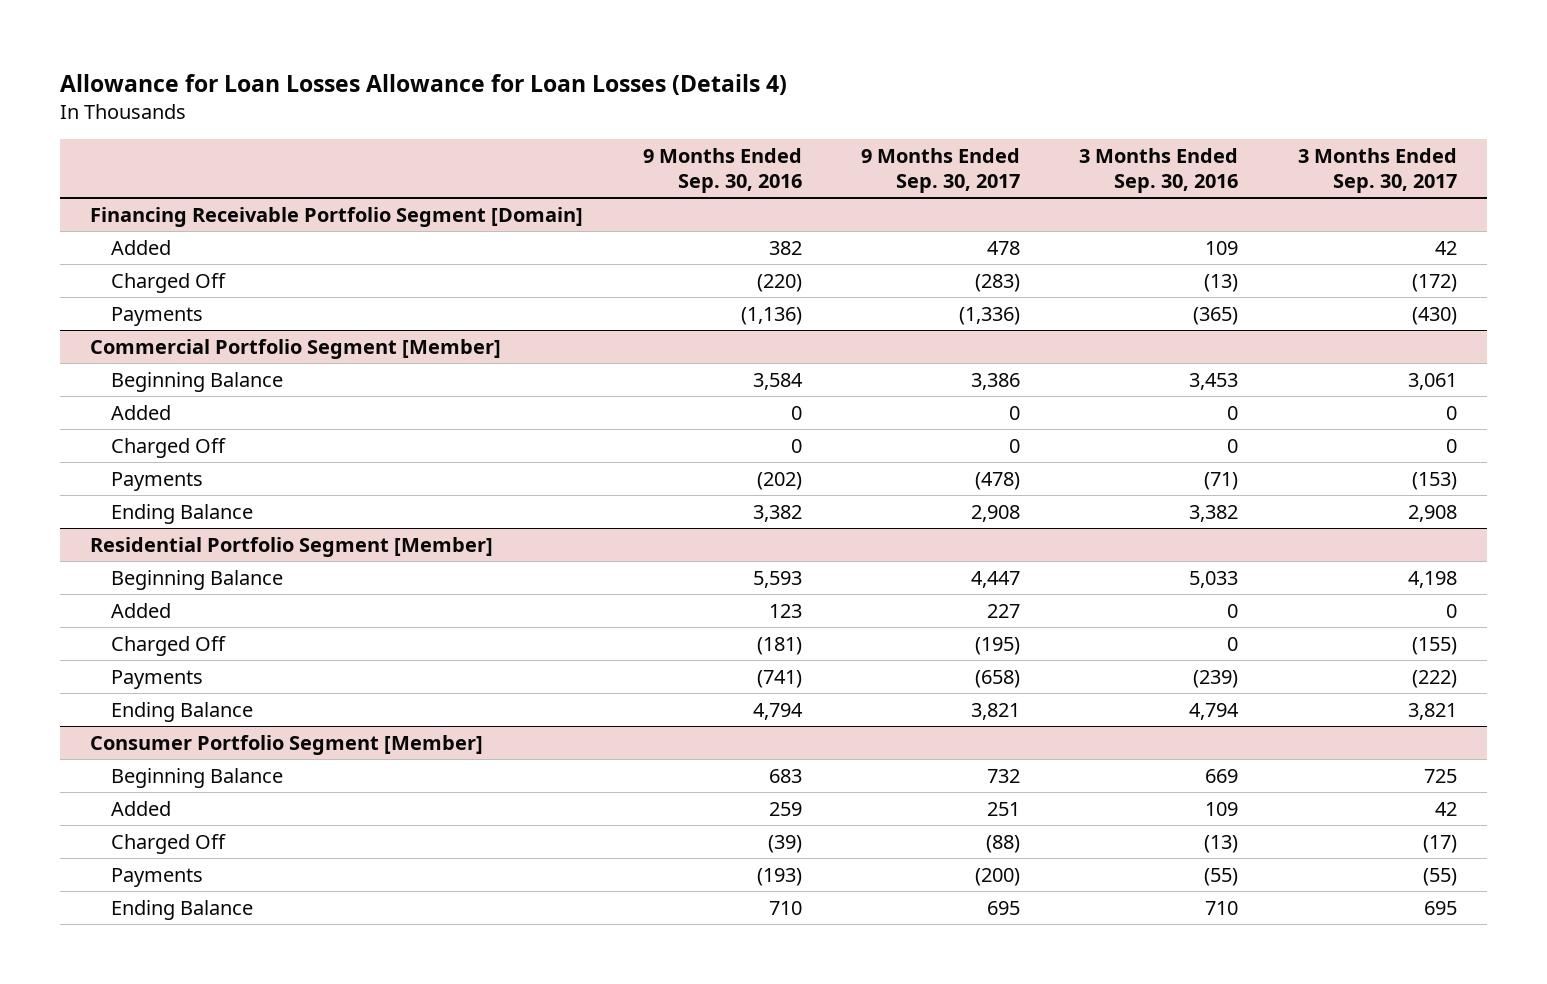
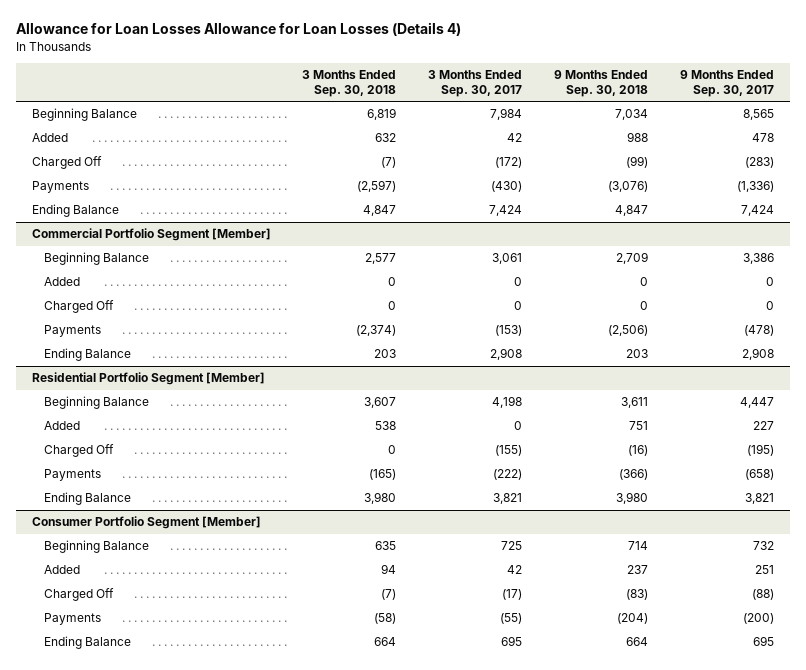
[642,147,802,193] 9 Months Ended Sep. 30, 2016 -> none
[1079,147,1239,193] 3 Months Ended Sep. 30, 2016 -> none
none -> [302,69,397,98] 3 Months Ended Sep. 30, 2018
none -> [554,69,649,98] 9 Months Ended Sep. 30, 2018
[90,206,584,227] Financing Receivable Portfolio Segment [Domain] -> none
none -> [31,108,137,122] Beginning Balance
none -> [31,204,119,218] Ending Balance

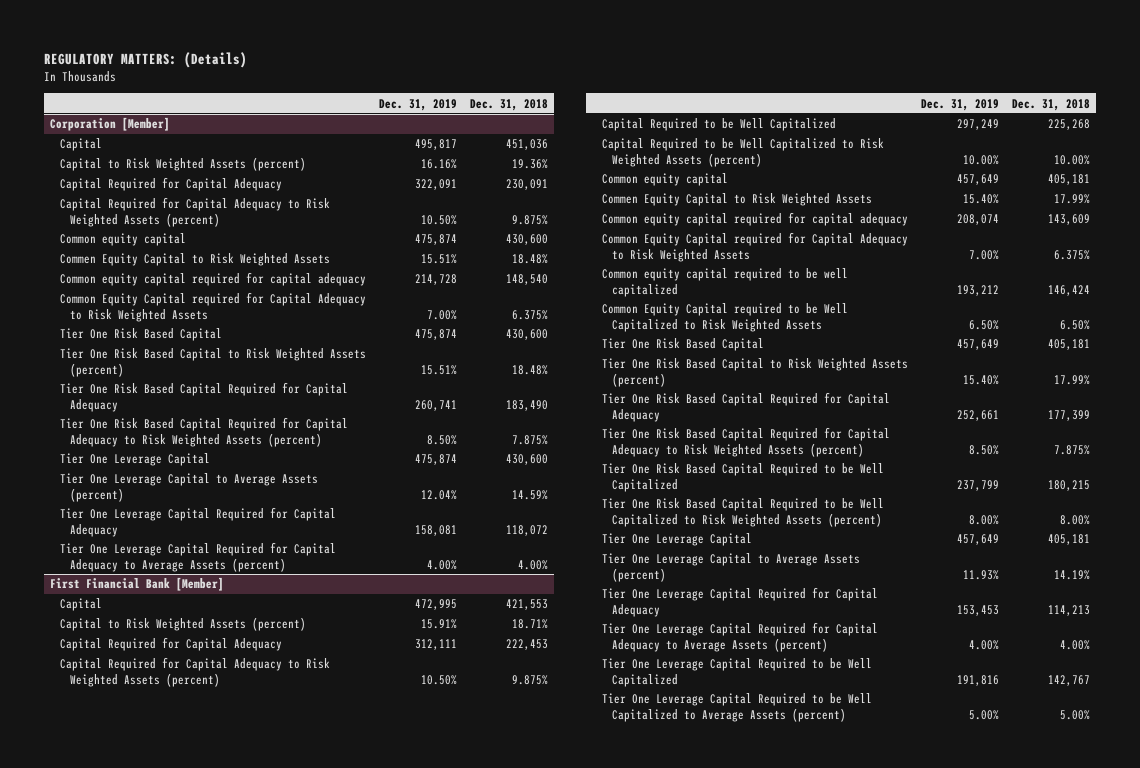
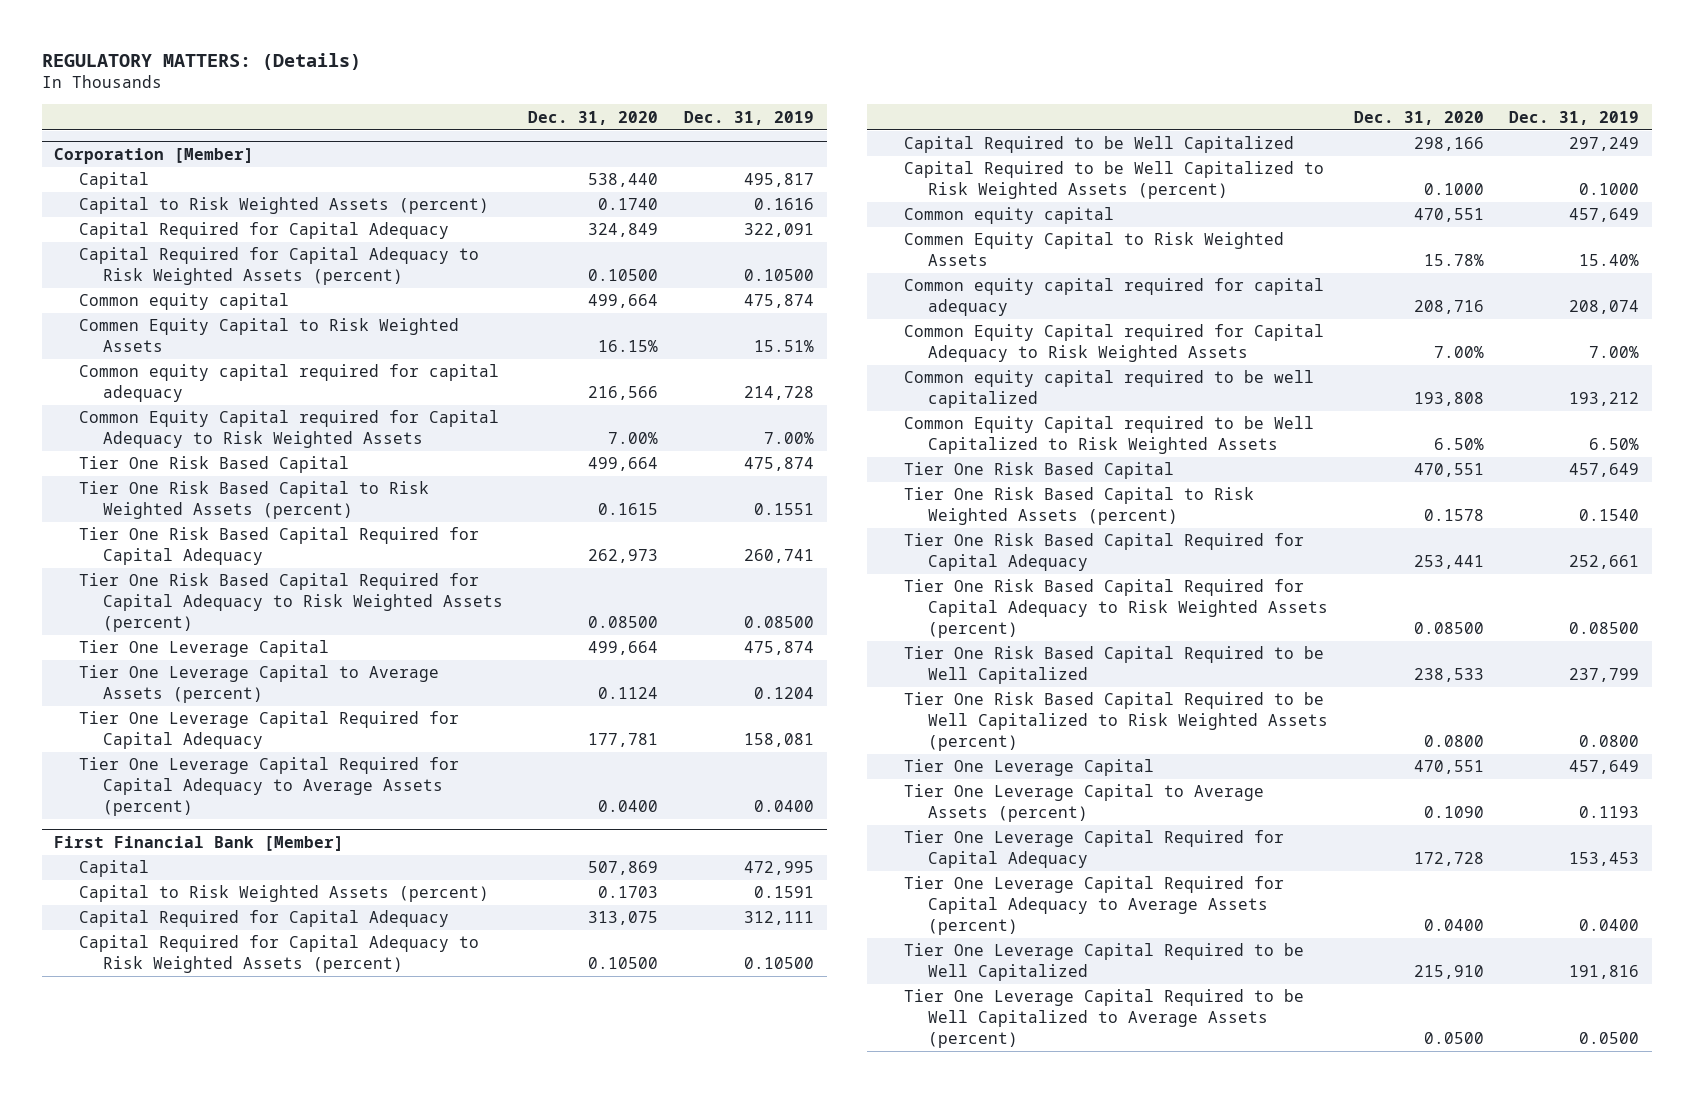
[469,98,548,111] Dec. 31, 2018 -> none
none -> [528,110,659,125] Dec. 31, 2020
[420,159,457,170] 16.16% -> [754,198,815,211] 0.1616
[420,214,457,225] 10.50% -> [744,269,815,282] 0.10500
[420,364,457,375] 15.51% -> [754,503,815,516] 0.1551
[426,434,457,445] 8.50% -> [744,616,815,629] 0.08500
[420,489,457,500] 12.04% -> [754,687,815,700] 0.1204
[426,559,457,570] 4.00% -> [754,800,815,813] 0.0400
[420,619,457,630] 15.91% -> [754,886,815,899] 0.1591
[420,674,457,685] 10.50% -> [744,957,815,970] 0.10500
[962,154,999,165] 10.00% -> [1579,183,1640,196] 0.1000
[962,374,999,385] 15.40% -> [1579,509,1640,522] 0.1540
[968,444,999,455] 8.50% -> [1569,622,1640,635] 0.08500
[968,514,999,525] 8.00% -> [1579,735,1640,748] 0.0800
[962,569,999,580] 11.93% -> [1579,806,1640,819] 0.1193
[968,639,999,650] 4.00% -> [1579,919,1640,932] 0.0400
[968,709,999,720] 5.00% -> [1579,1032,1640,1045] 0.0500

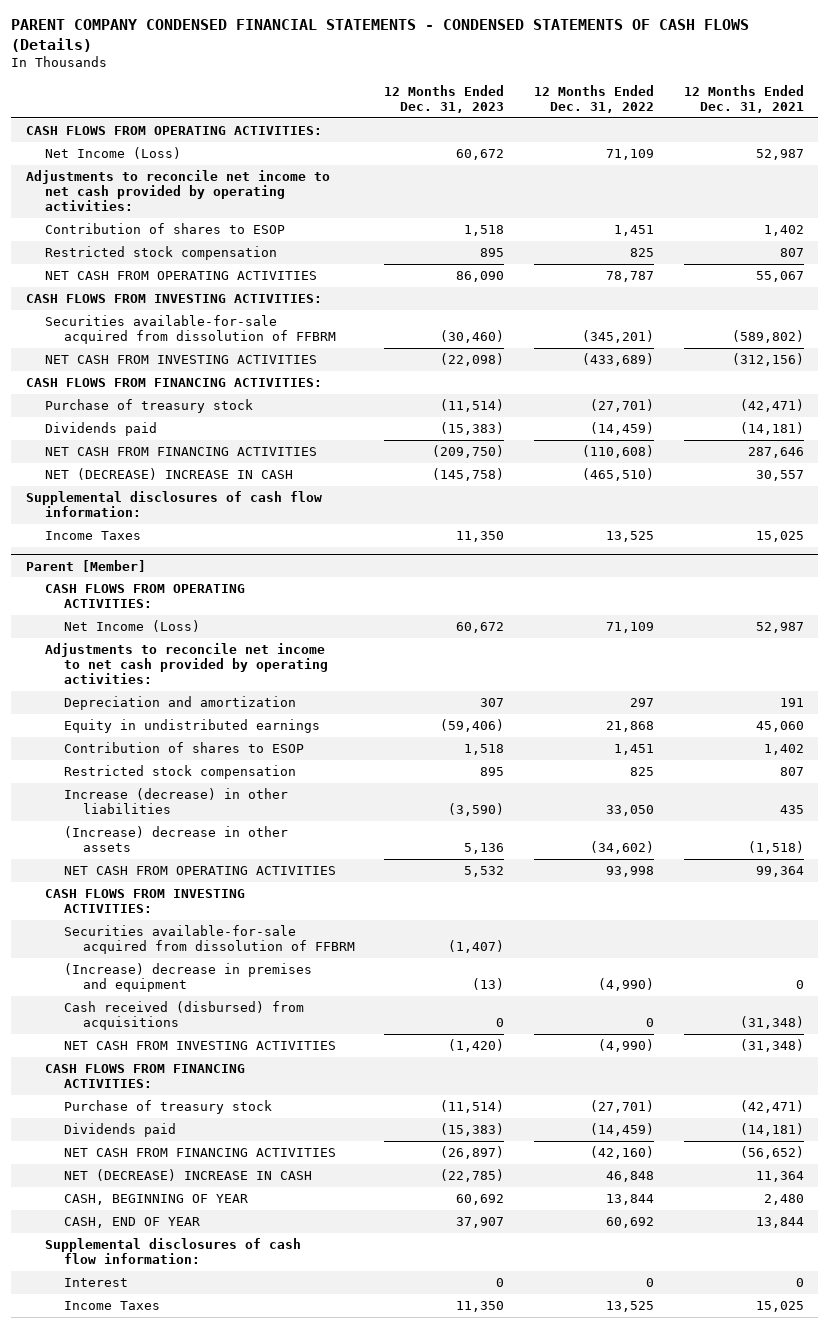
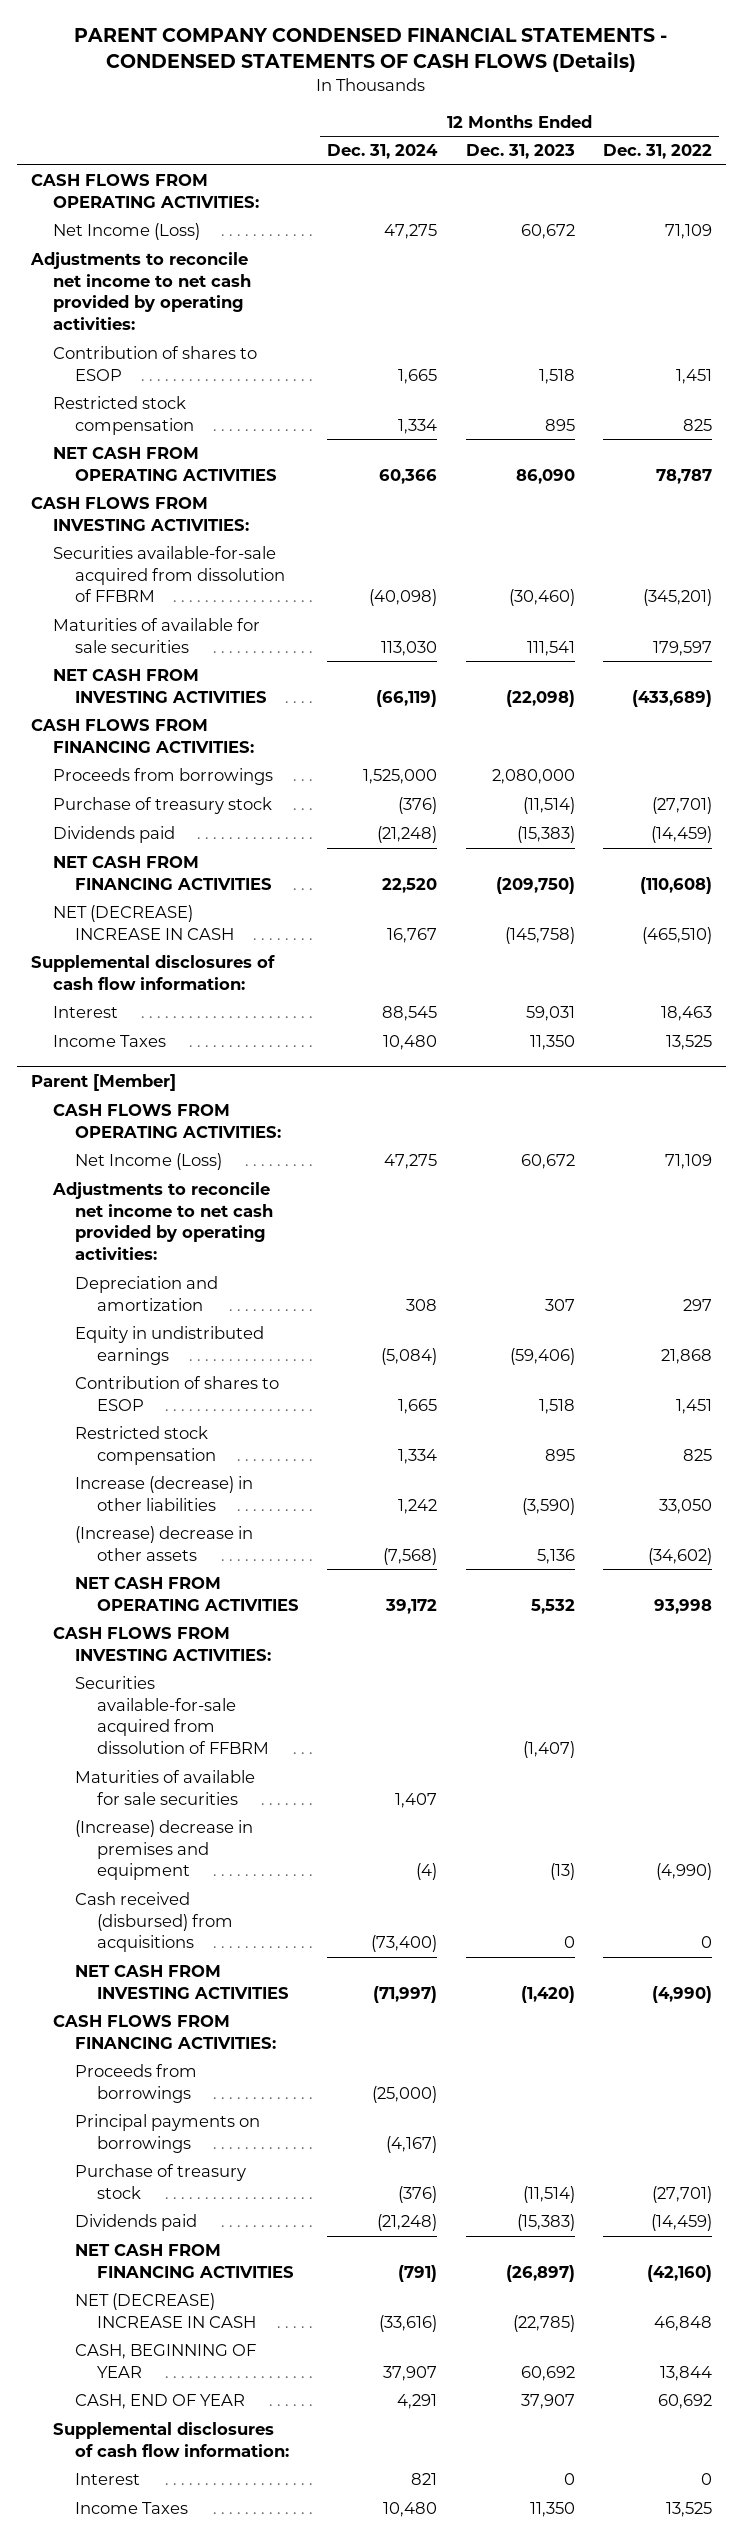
[683,84,804,113] 12 Months Ended Dec. 31, 2021 -> none
none -> [327,144,439,160] Dec. 31, 2024
none -> [52,618,260,653] Maturities of available for sale securities
none -> [52,768,273,786] Proceeds from borrowings
none -> [52,1006,118,1019] Interest
none -> [74,1770,255,1805] Maturities of available for sale securities
none -> [74,2064,197,2103] Proceeds from borrowings
none -> [74,2114,260,2153] Principal payments on borrowings

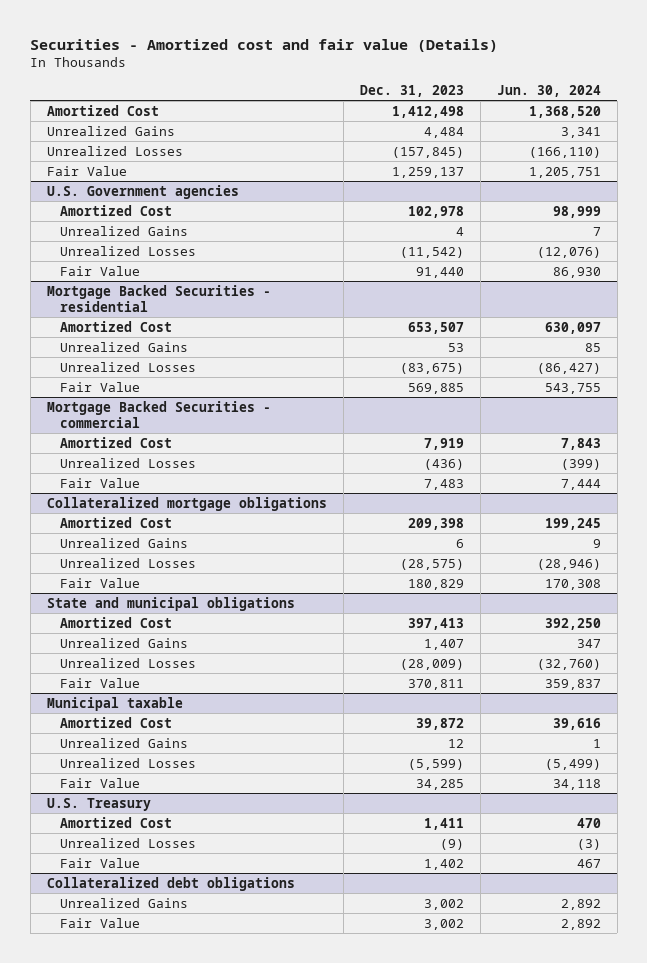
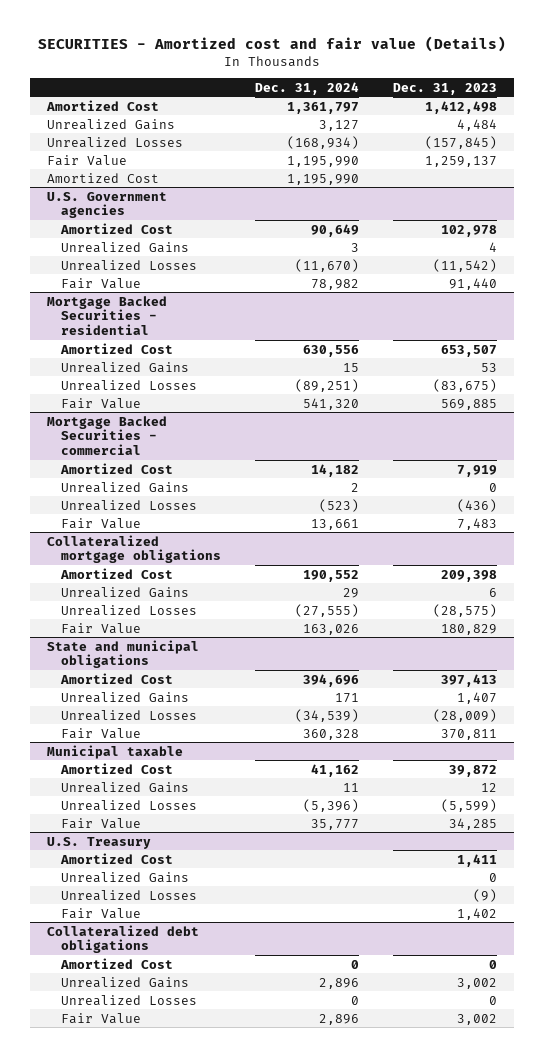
[30,39,499,53] Securities - Amortized cost and fair value (Details) -> [38,36,507,53] SECURITIES - Amortized cost and fair value (Details)
[496,85,601,98] Jun. 30, 2024 -> none
none -> [255,81,360,95] Dec. 31, 2024
none -> [47,172,160,183] Amortized Cost
none -> [61,481,190,493] Unrealized Gains
none -> [61,871,190,883] Unrealized Gains
none -> [60,957,174,969] Amortized Cost
none -> [61,994,198,1006] Unrealized Losses

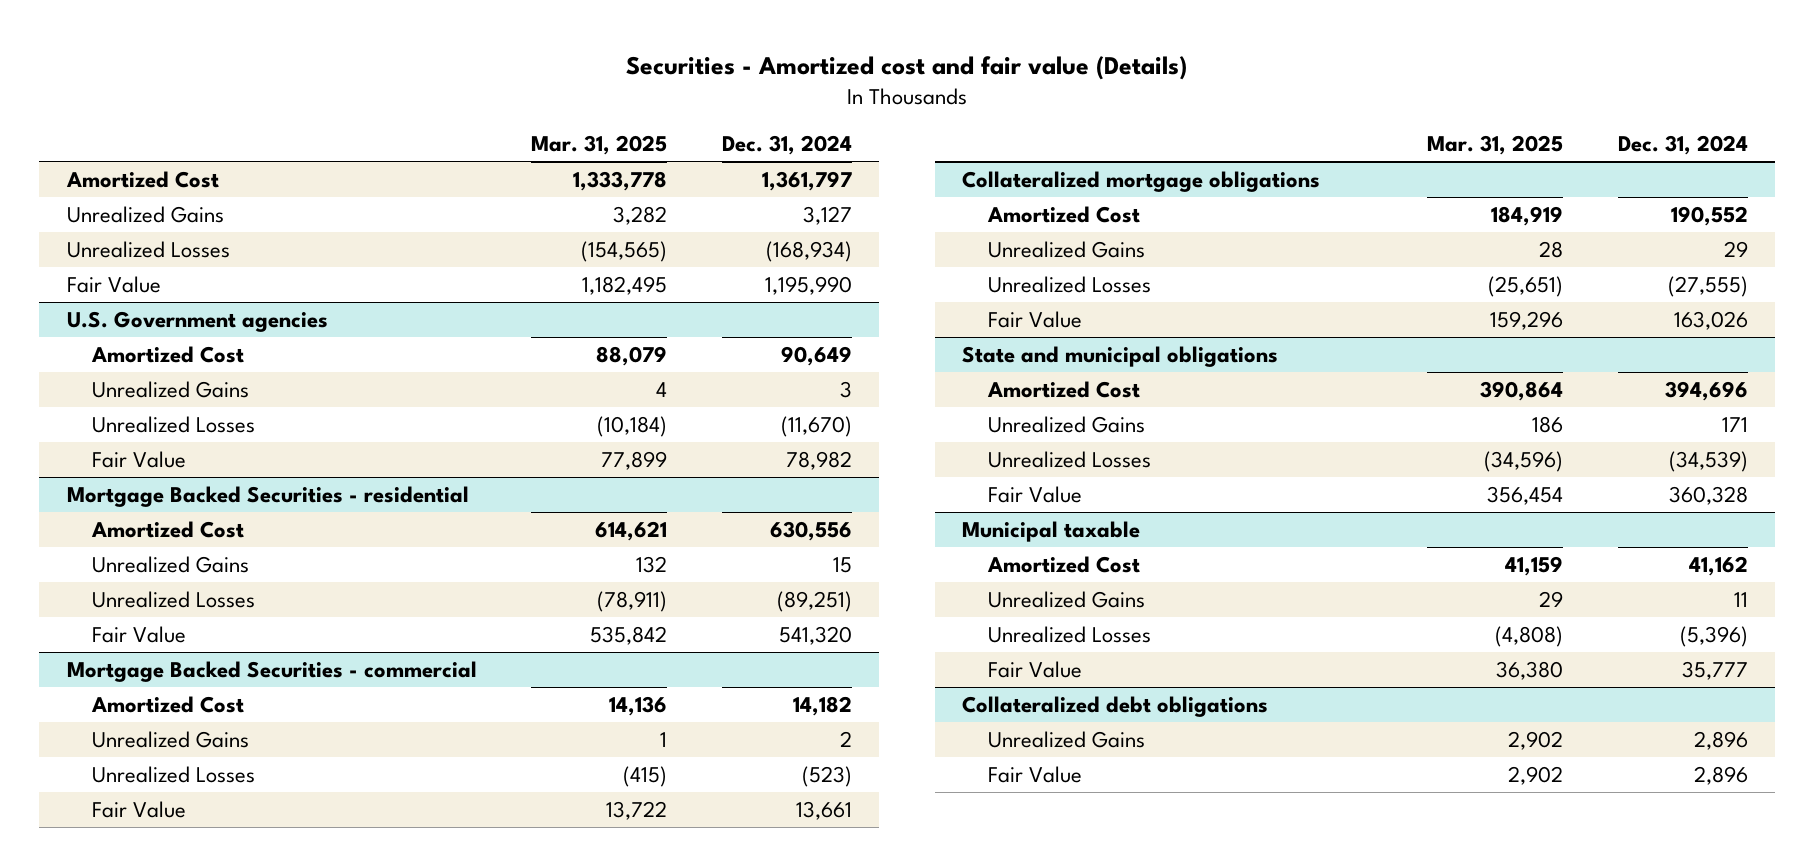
[38,36,507,53] SECURITIES - Amortized cost and fair value (Details) -> [626,55,1188,80] Securities - Amortized cost and fair value (Details)
[393,82,498,95] Dec. 31, 2023 -> none
none -> [531,135,668,156] Mar. 31, 2025
[47,172,160,183] Amortized Cost -> none
[47,836,152,849] U.S. Treasury -> none
[60,852,174,864] Amortized Cost -> none
[61,871,190,883] Unrealized Gains -> none
[61,889,198,901] Unrealized Losses -> none
[61,907,142,919] Fair Value -> none
[60,957,174,969] Amortized Cost -> none
[61,994,198,1006] Unrealized Losses -> none

